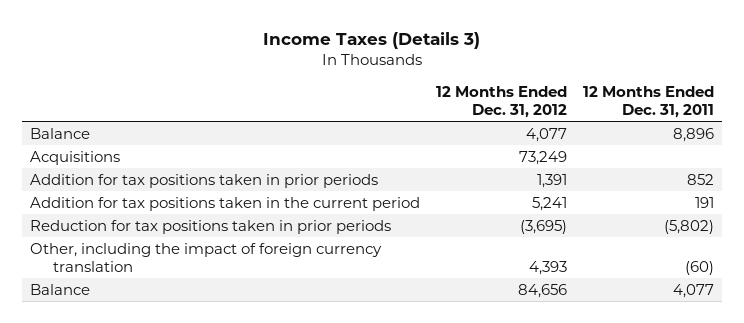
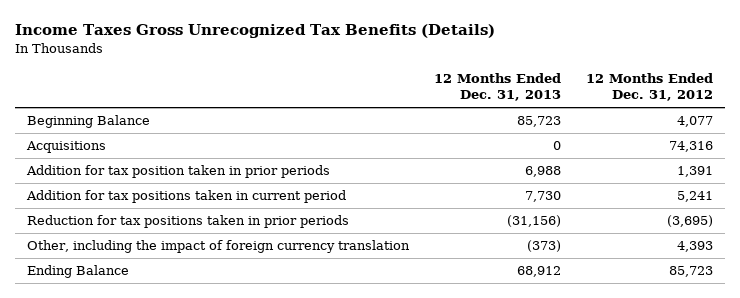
[262,32,480,50] Income Taxes (Details 3) -> [14,23,495,38] Income Taxes Gross Unrecognized Tax Benefits (Details)
[582,85,714,118] 12 Months Ended Dec. 31, 2011 -> none
none -> [433,73,561,102] 12 Months Ended Dec. 31, 2013
[29,127,90,139] Balance -> [26,115,150,129] Beginning Balance
[518,150,567,165] 73,249 -> [668,141,713,153] 74,316
[29,173,378,188] Addition for tax positions taken in prior periods -> [25,165,330,179] Addition for tax position taken in prior periods
[29,196,420,211] Addition for tax positions taken in the current period -> [25,190,346,204] Addition for tax positions taken in current period
[29,283,90,295] Balance -> [26,265,129,279] Ending Balance
[517,283,567,298] 84,656 -> [668,266,713,278] 85,723

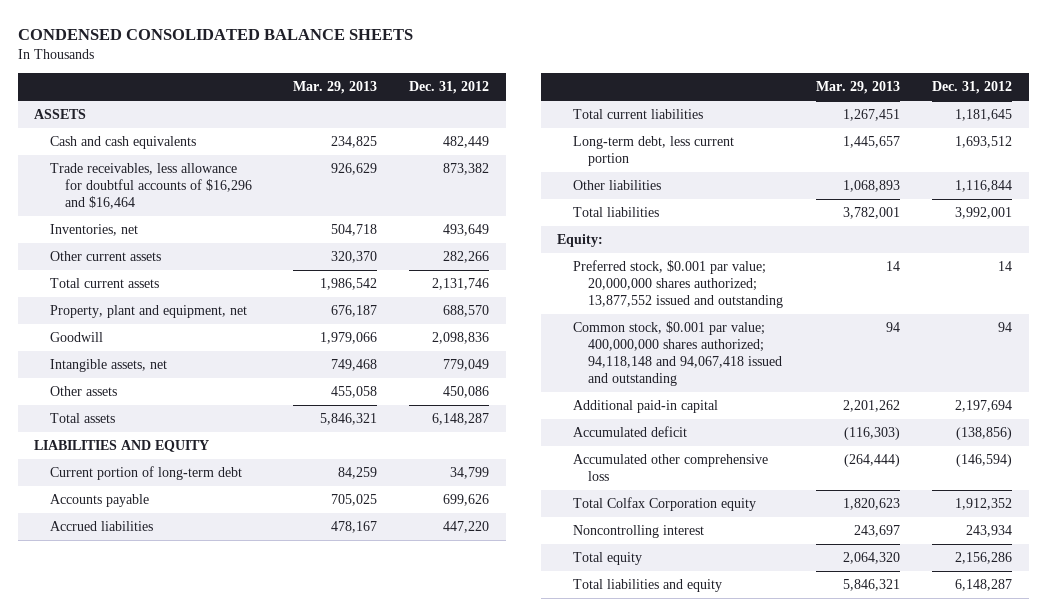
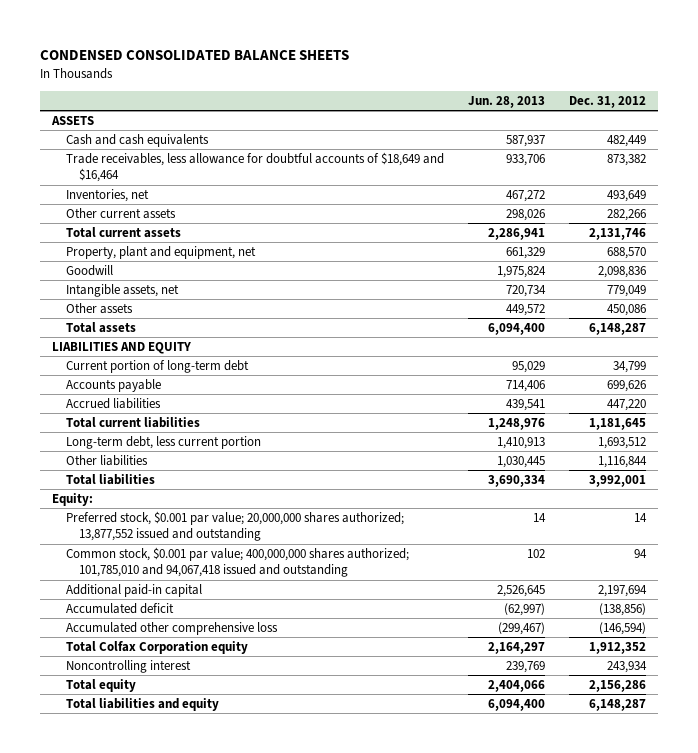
[292,81,377,95] Mar. 29, 2013 -> none
none -> [467,95,545,108] Jun. 28, 2013
[49,163,253,210] Trade receivables, less allowance for doubtful accounts of $16,296 and $16,464 -> [65,152,444,183] Trade receivables, less allowance for doubtful accounts of $18,649 and $16,464
[572,321,783,386] Common stock, $0.001 par value; 400,000,000 shares authorized; 94,118,148 and 94,067,418 issued and outstanding -> [65,547,409,578] Common stock, $0.001 par value; 400,000,000 shares authorized; 101,785,010 and 94,067,418 issued and outstanding

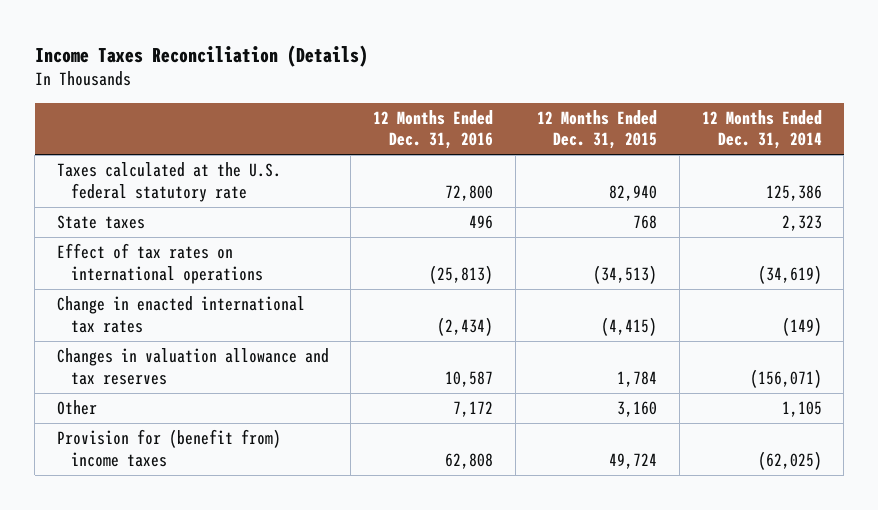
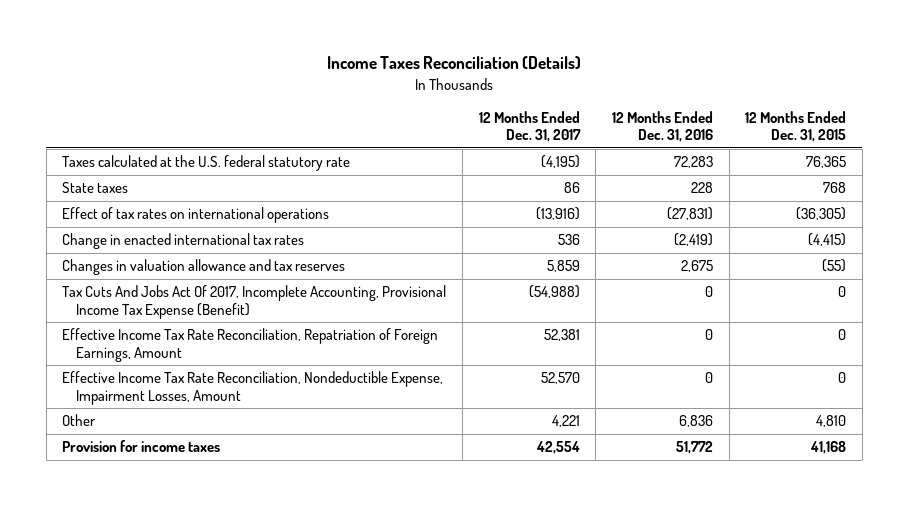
[701,109,822,150] 12 Months Ended Dec. 31, 2014 -> none
none -> [478,110,581,143] 12 Months Ended Dec. 31, 2017
[445,184,494,201] 72,800 -> [674,156,714,169] 72,283
[609,184,658,201] 82,940 -> [806,156,847,169] 76,365
[469,215,494,230] 496 -> [691,182,714,194] 228
[429,264,494,284] (25,813) -> [667,207,714,221] (27,831)
[593,264,658,284] (34,513) -> [796,207,847,221] (36,305)
[437,316,494,336] (2,434) -> [674,233,714,247] (2,419)
[445,370,494,387] 10,587 -> [681,260,714,273] 2,675
[617,370,658,387] 1,784 -> [822,259,847,273] (55)
none -> [62,285,447,319] Tax Cuts And Jobs Act Of 2017, Incomplete Accounting, Provisional Income Tax Expense (Benefit)
none -> [62,328,439,362] Effective Income Tax Rate Reconciliation, Repatriation of Foreign Earnings, Amount
none -> [62,371,444,405] Effective Income Tax Rate Reconciliation, Nondeductible Expense, Impairment Losses, Amount
[453,401,494,418] 7,172 -> [679,415,714,428] 6,836
[617,401,658,418] 3,160 -> [816,415,847,428] 4,810
[56,429,281,467] Provision for (benefit from) income taxes -> [62,440,221,453] Provision for income taxes
[445,452,494,469] 62,808 -> [676,441,714,455] 51,772
[609,452,658,469] 49,724 -> [810,441,847,455] 41,168

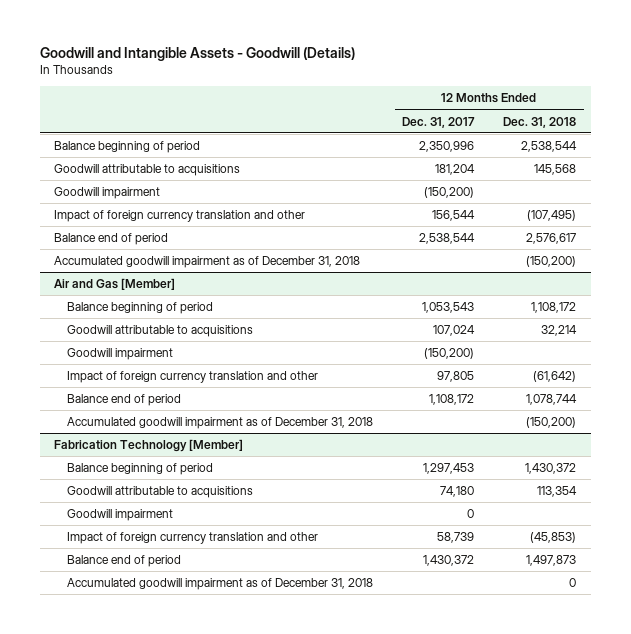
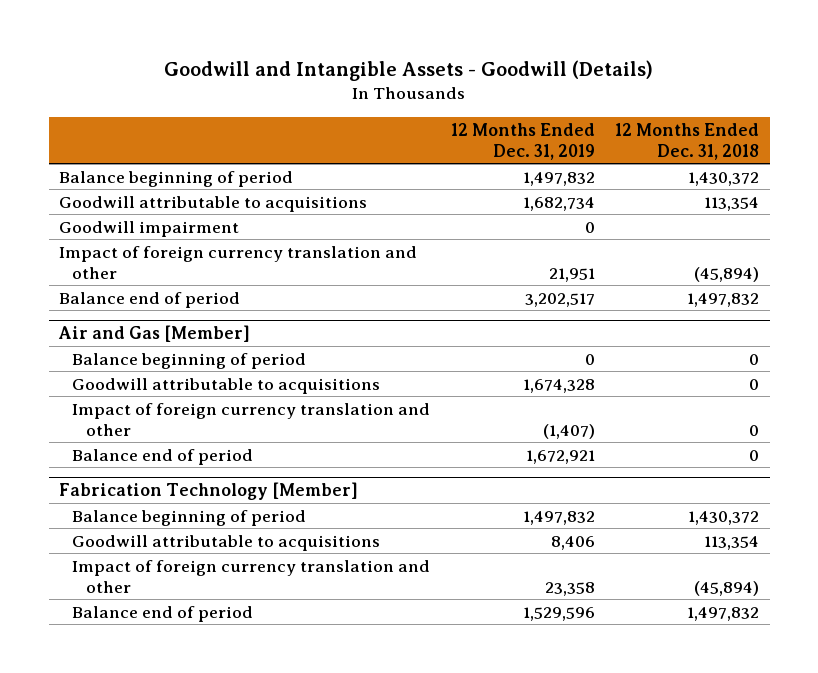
[402,116,476,128] Dec. 31, 2017 -> none
none -> [450,122,595,160] 12 Months Ended Dec. 31, 2019
[521,140,578,152] 2,538,544 -> [688,171,760,186] 1,430,372
[534,163,577,175] 145,568 -> [704,196,760,211] 113,354
[54,255,361,268] Accumulated goodwill impairment as of December 31, 2018 -> none
[527,209,577,221] (107,495) -> [694,266,760,282] (45,894)
[526,232,577,244] 2,576,617 -> [687,292,760,307] 1,497,832
[66,347,173,360] Goodwill impairment -> none
[66,416,373,429] Accumulated goodwill impairment as of December 31, 2018 -> none
[531,301,577,313] 1,108,172 -> [749,353,760,365] 0
[541,324,578,336] 32,214 -> [749,378,760,390] 0
[533,370,577,382] (61,642) -> [749,424,760,436] 0
[526,393,578,405] 1,078,744 -> [749,449,760,461] 0
[66,508,173,521] Goodwill impairment -> none
[66,577,373,590] Accumulated goodwill impairment as of December 31, 2018 -> none
[530,531,577,543] (45,853) -> [694,580,760,596] (45,894)
[526,554,577,566] 1,497,873 -> [687,606,760,621] 1,497,832

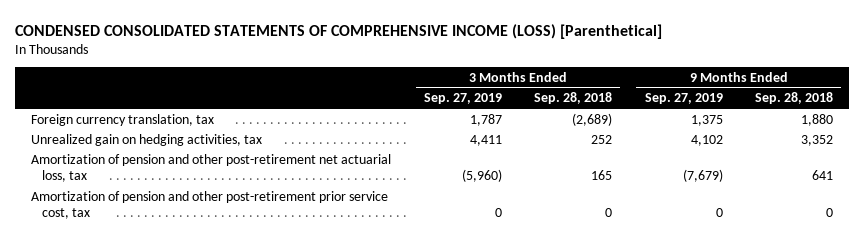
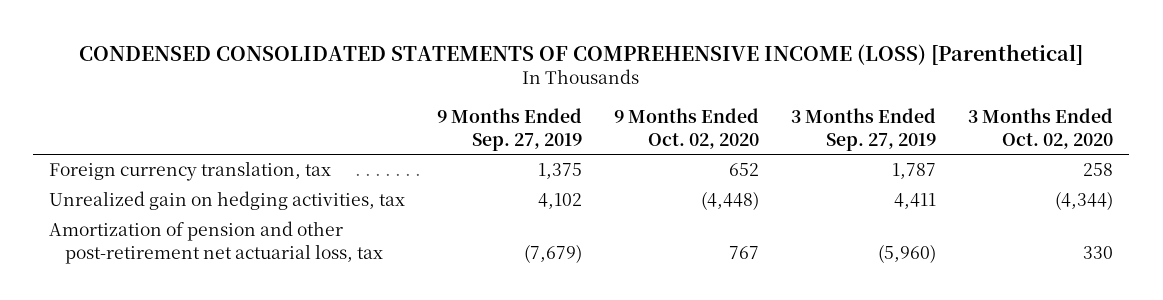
[534,92,613,105] Sep. 28, 2018 -> none
[755,92,834,105] Sep. 28, 2018 -> none
none -> [614,107,760,149] 9 Months Ended Oct. 02, 2020
none -> [968,107,1114,149] 3 Months Ended Oct. 02, 2020
[31,190,389,220] Amortization of pension and other post-retirement prior service cost, tax -> none

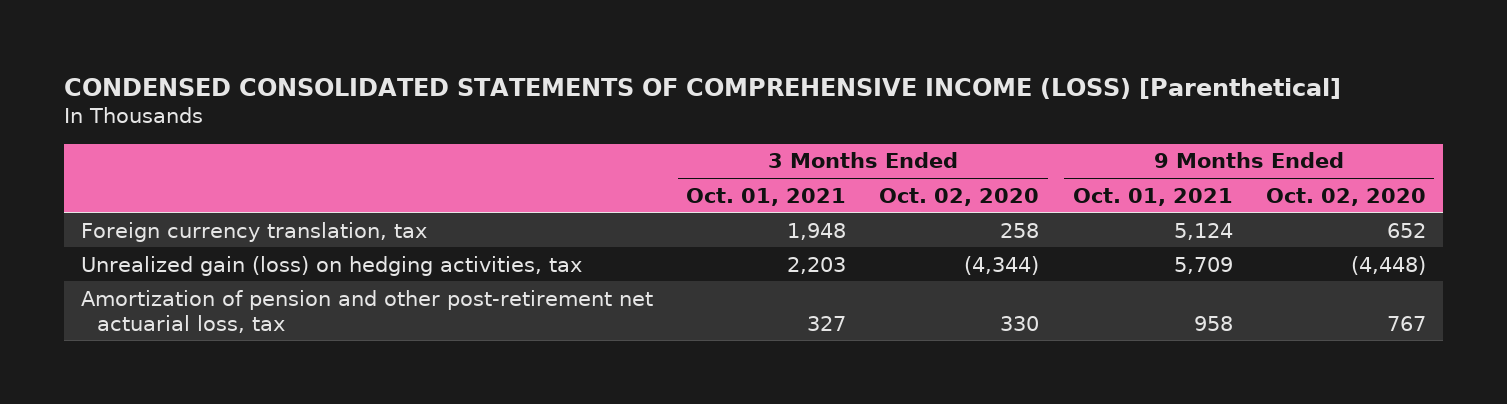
[437,107,583,151] 9 Months Ended Sep. 27, 2019 -> none
[791,107,937,151] 3 Months Ended Sep. 27, 2019 -> none
none -> [685,187,846,206] Oct. 01, 2021
none -> [1072,187,1233,206] Oct. 01, 2021
[49,191,406,211] Unrealized gain on hedging activities, tax -> [80,255,582,276] Unrealized gain (loss) on hedging activities, tax

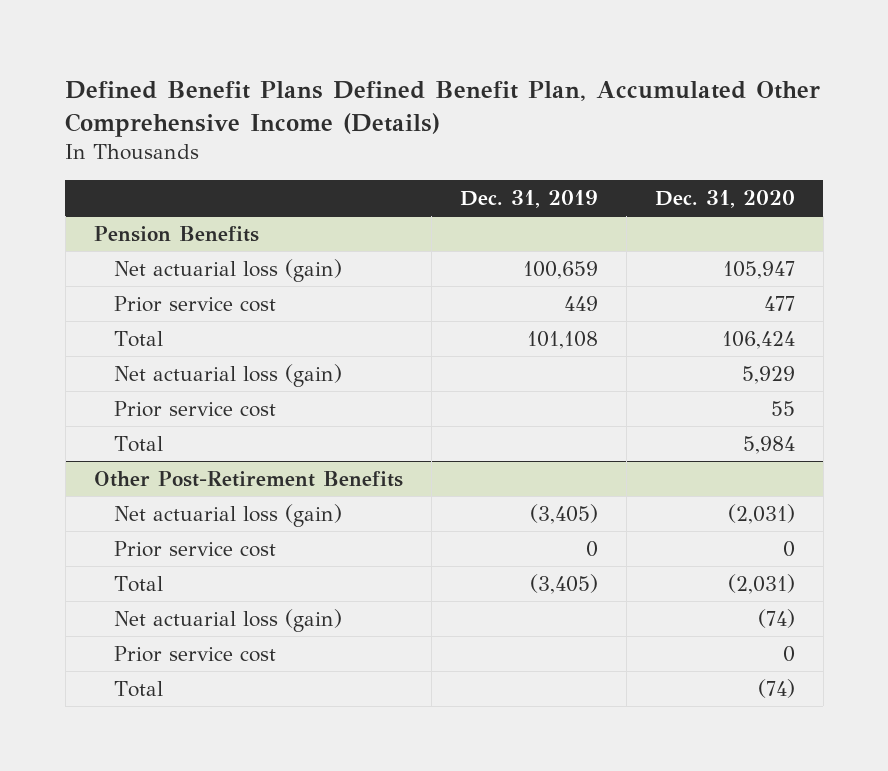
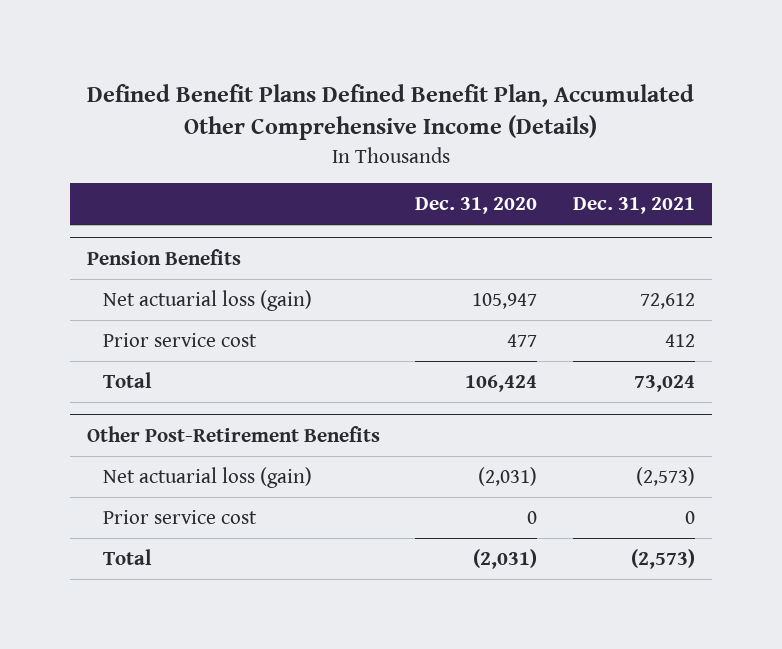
[459,190,598,209] Dec. 31, 2019 -> none
none -> [572,197,695,215] Dec. 31, 2021
[114,363,343,387] Net actuarial loss (gain) -> none
[114,400,277,417] Prior service cost -> none
[114,435,164,452] Total -> none
[114,608,343,632] Net actuarial loss (gain) -> none
[114,645,277,662] Prior service cost -> none
[114,680,164,697] Total -> none

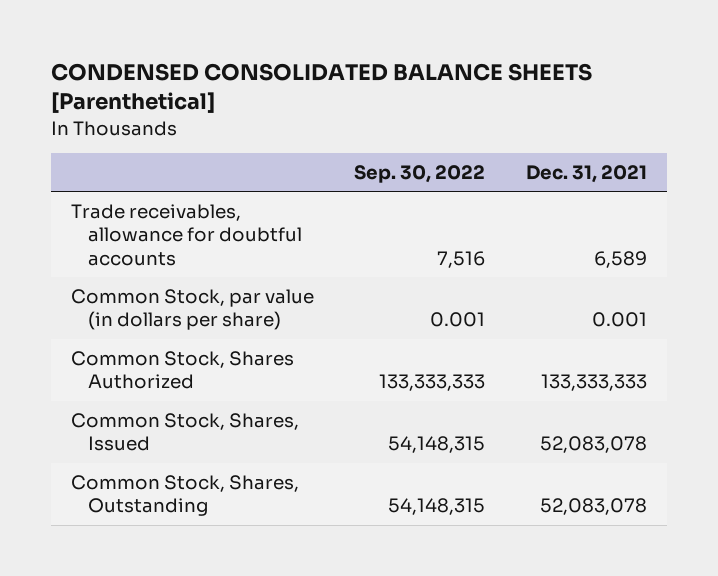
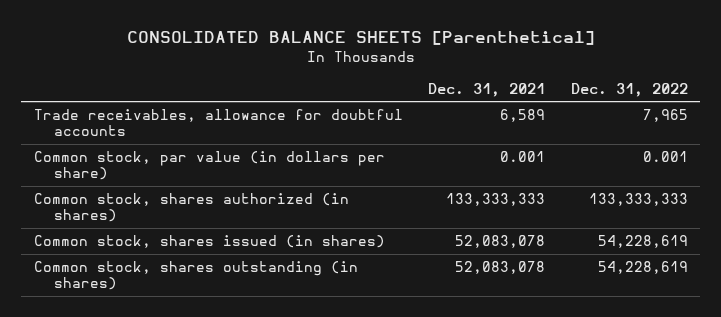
[51,63,593,114] CONDENSED CONSOLIDATED BALANCE SHEETS [Parenthetical] -> [126,30,595,45] CONSOLIDATED BALANCE SHEETS [Parenthetical]
[354,165,486,184] Sep. 30, 2022 -> none
none -> [570,82,688,97] Dec. 31, 2022
[71,288,315,331] Common Stock, par value (in dollars per share) -> [33,151,385,181] Common stock, par value (in dollars per share)
[71,350,295,390] Common Stock, Shares Authorized -> [33,193,349,223] Common stock, shares authorized (in shares)
[71,412,300,452] Common Stock, Shares, Issued -> [33,235,385,249] Common stock, shares issued (in shares)
[71,474,300,517] Common Stock, Shares, Outstanding -> [33,261,358,291] Common stock, shares outstanding (in shares)

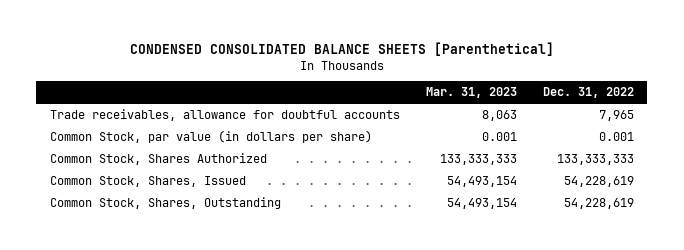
[126,30,595,45] CONSOLIDATED BALANCE SHEETS [Parenthetical] -> [129,42,554,57] CONDENSED CONSOLIDATED BALANCE SHEETS [Parenthetical]
[428,82,546,97] Dec. 31, 2021 -> none
none -> [425,87,517,99] Mar. 31, 2023
[33,151,385,181] Common stock, par value (in dollars per share) -> [49,130,372,144] Common Stock, par value (in dollars per share)
[33,193,349,223] Common stock, shares authorized (in shares) -> [49,153,267,166] Common Stock, Shares Authorized
[33,235,385,249] Common stock, shares issued (in shares) -> [49,176,246,188] Common Stock, Shares, Issued
[33,261,358,291] Common stock, shares outstanding (in shares) -> [49,197,281,210] Common Stock, Shares, Outstanding

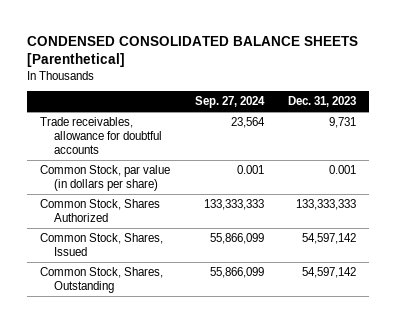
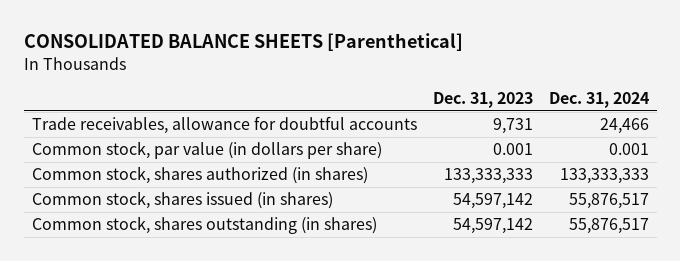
[27,35,359,67] CONDENSED CONSOLIDATED BALANCE SHEETS [Parenthetical] -> [23,33,463,52] CONSOLIDATED BALANCE SHEETS [Parenthetical]
[194,96,265,109] Sep. 27, 2024 -> none
none -> [548,91,649,108] Dec. 31, 2024
[39,165,170,191] Common Stock, par value (in dollars per share) -> [31,141,382,160] Common stock, par value (in dollars per share)
[39,199,160,222] Common Stock, Shares Authorized -> [31,166,368,185] Common stock, shares authorized (in shares)
[39,233,163,256] Common Stock, Shares, Issued -> [31,191,333,210] Common stock, shares issued (in shares)
[39,267,163,293] Common Stock, Shares, Outstanding -> [31,216,377,235] Common stock, shares outstanding (in shares)

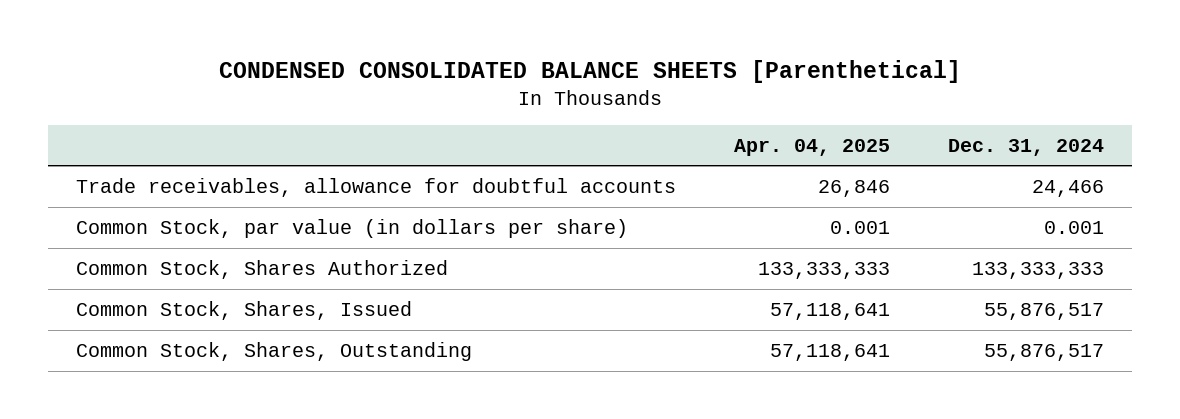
[23,33,463,52] CONSOLIDATED BALANCE SHEETS [Parenthetical] -> [218,60,961,84] CONDENSED CONSOLIDATED BALANCE SHEETS [Parenthetical]
[432,91,533,108] Dec. 31, 2023 -> none
none -> [733,138,890,156] Apr. 04, 2025
[31,141,382,160] Common stock, par value (in dollars per share) -> [76,218,629,238] Common Stock, par value (in dollars per share)
[31,166,368,185] Common stock, shares authorized (in shares) -> [76,259,449,279] Common Stock, Shares Authorized
[31,191,333,210] Common stock, shares issued (in shares) -> [76,300,413,320] Common Stock, Shares, Issued
[31,216,377,235] Common stock, shares outstanding (in shares) -> [76,341,473,361] Common Stock, Shares, Outstanding

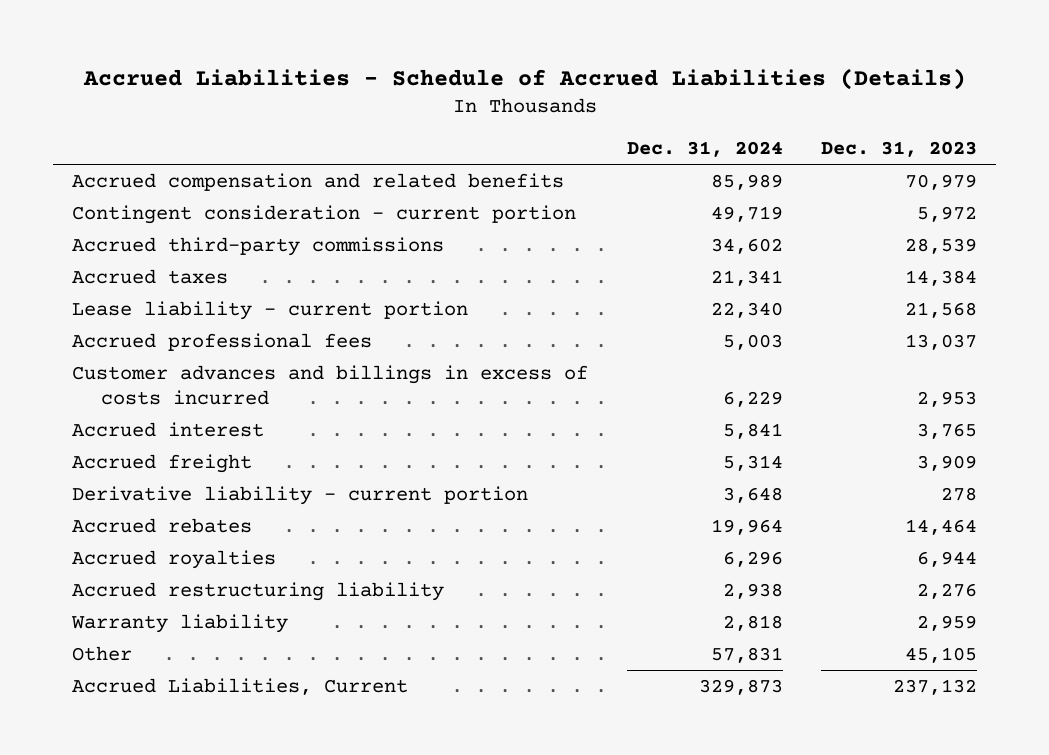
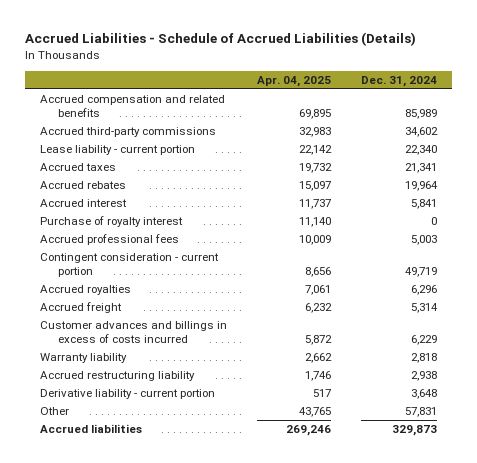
[821,141,978,158] Dec. 31, 2023 -> none
none -> [257,75,332,87] Apr. 04, 2025
[72,268,229,284] Accrued taxes -> [40,163,117,172] Accrued taxes
[72,421,265,437] Accrued interest -> [40,199,128,208] Accrued interest
none -> [40,216,184,228] Purchase of royalty interest
[72,332,373,351] Accrued professional fees -> [40,234,180,246] Accrued professional fees
[72,204,577,224] Contingent consideration - current portion -> [40,253,220,277] Contingent consideration - current portion
[72,453,253,473] Accrued freight -> [40,302,123,314] Accrued freight
[72,364,589,405] Customer advances and billings in excess of costs incurred -> [40,321,228,343] Customer advances and billings in excess of costs incurred
[72,581,445,601] Accrued restructuring liability -> [40,371,196,382] Accrued restructuring liability
[72,485,529,505] Derivative liability - current portion -> [40,389,216,400] Derivative liability - current portion
[72,677,409,695] Accrued Liabilities, Current -> [40,424,143,434] Accrued liabilities

